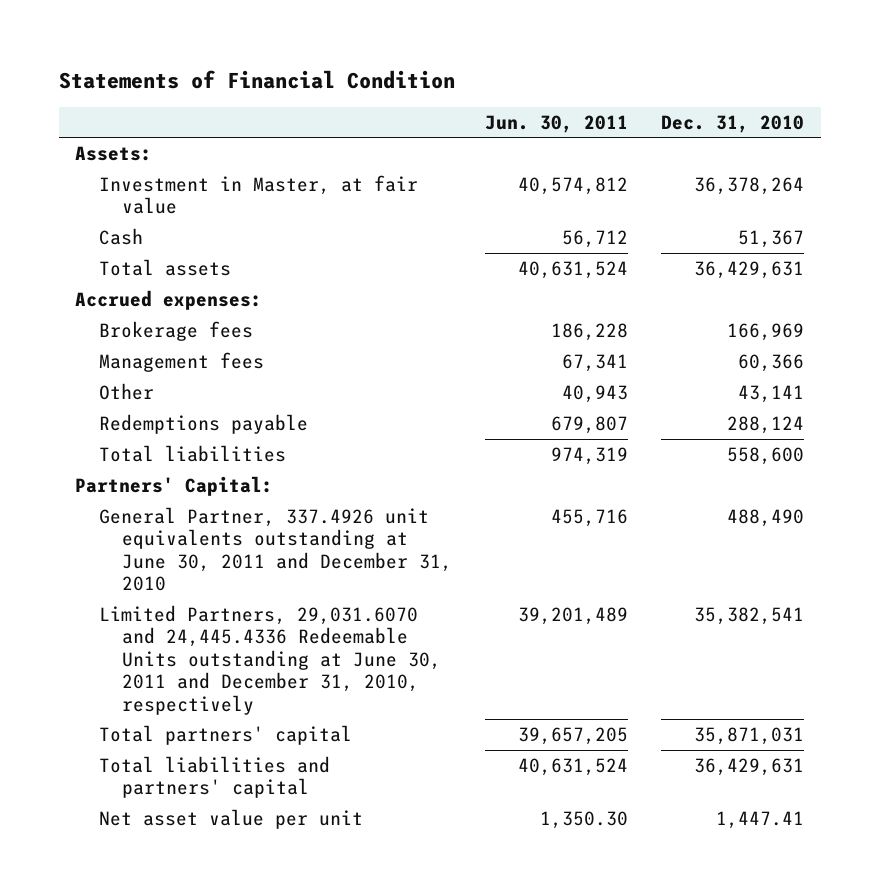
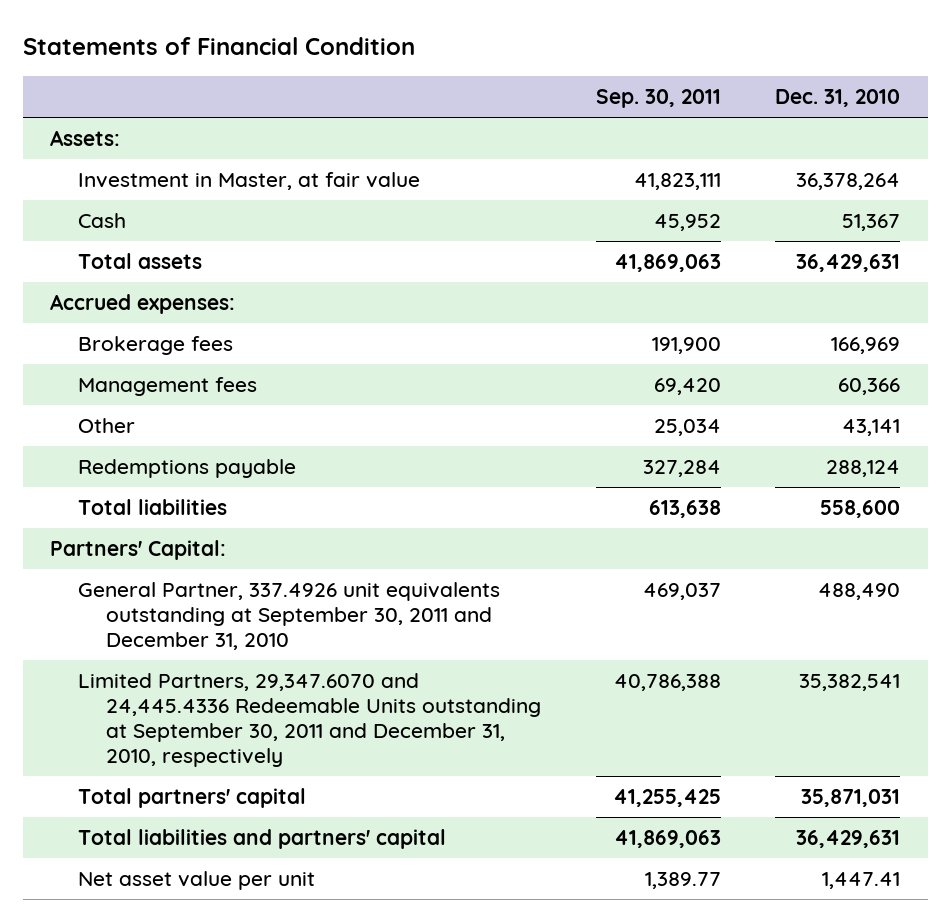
[485,114,629,133] Jun. 30, 2011 -> none
none -> [595,89,721,109] Sep. 30, 2011
[98,506,453,592] General Partner, 337.4926 unit equivalents outstanding at June 30, 2011 and December 31, 2010 -> [78,581,501,651] General Partner, 337.4926 unit equivalents outstanding at September 30, 2011 and December 31, 2010
[98,604,442,715] Limited Partners, 29,031.6070 and 24,445.4336 Redeemable Units outstanding at June 30, 2011 and December 31, 2010, respectively -> [78,672,542,768] Limited Partners, 29,347.6070 and 24,445.4336 Redeemable Units outstanding at September 30, 2011 and December 31, 2010, respectively

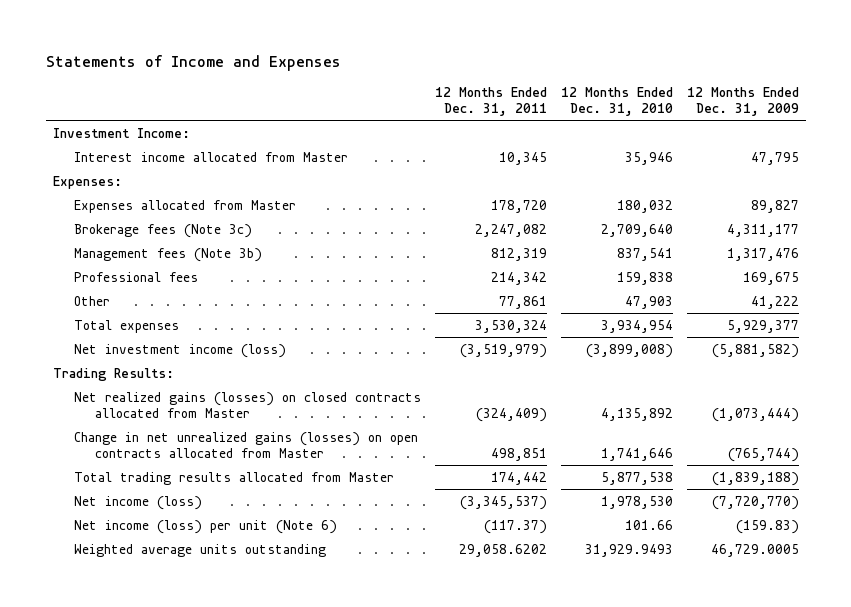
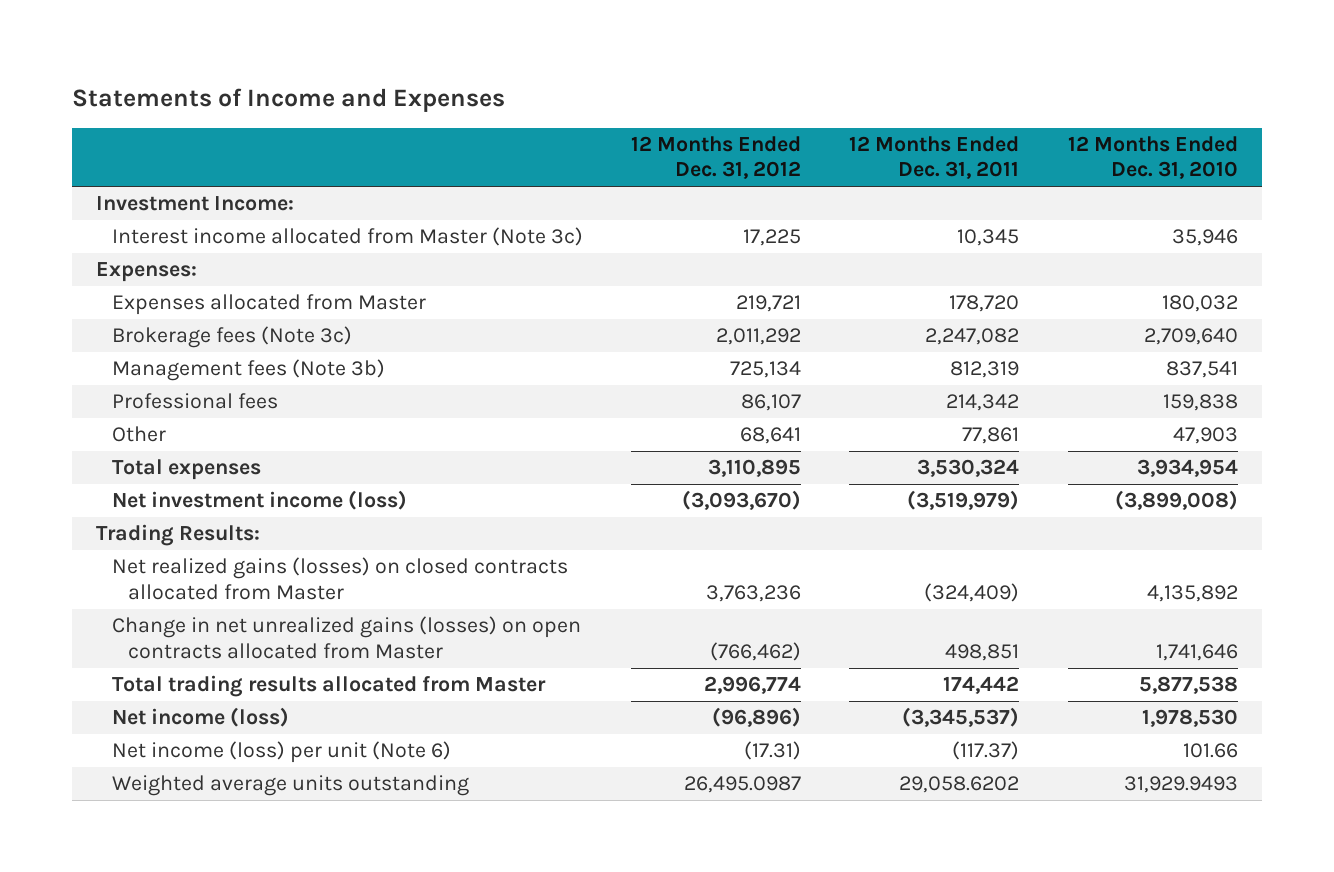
[686,87,799,117] 12 Months Ended Dec. 31, 2009 -> none
none -> [631,136,802,180] 12 Months Ended Dec. 31, 2012
[73,151,348,162] Interest income allocated from Master -> [112,227,584,247] Interest income allocated from Master (Note 3c)

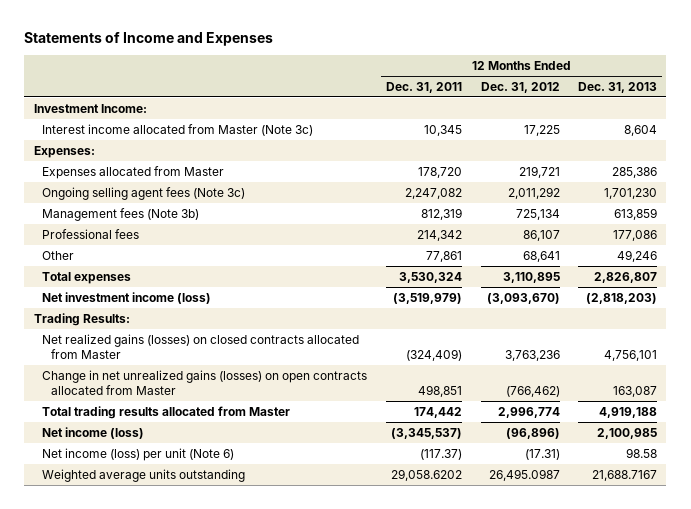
[1067,136,1238,180] 12 Months Ended Dec. 31, 2010 -> none
none -> [578,81,658,93] Dec. 31, 2013
[112,326,353,349] Brokerage fees (Note 3c) -> [42,186,246,200] Ongoing selling agent fees (Note 3c)

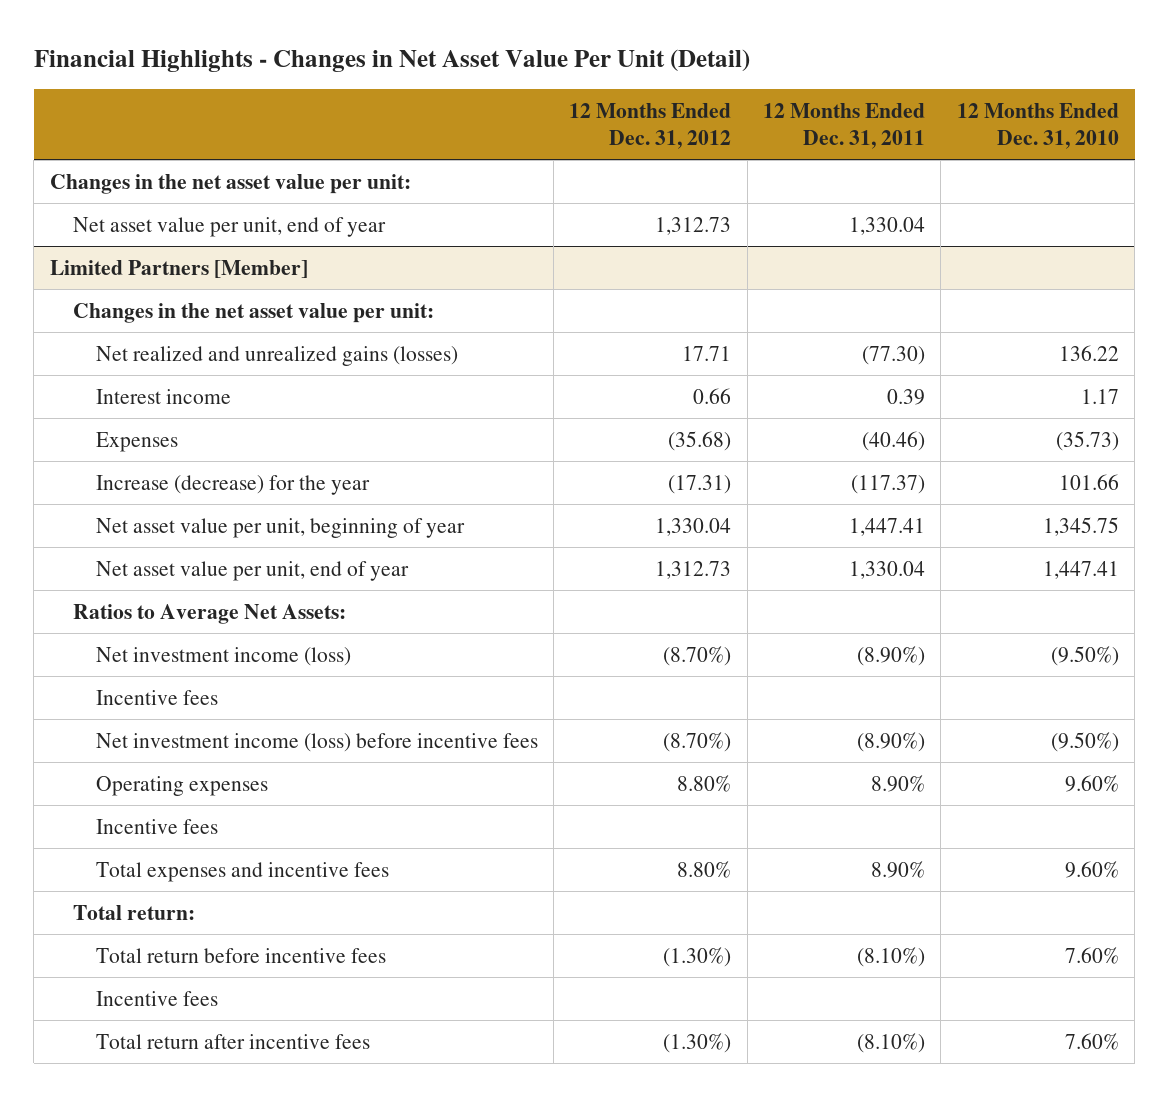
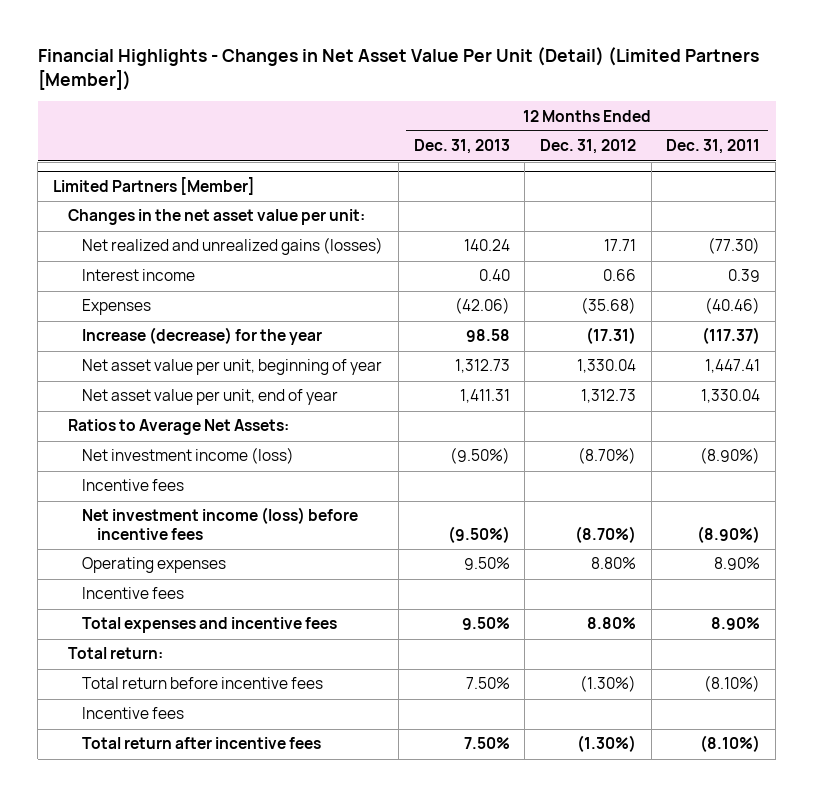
[33,49,750,73] Financial Highlights - Changes in Net Asset Value Per Unit (Detail) -> [37,46,759,90] Financial Highlights - Changes in Net Asset Value Per Unit (Detail) (Limited Partners [Member])
[956,102,1119,149] 12 Months Ended Dec. 31, 2010 -> none
none -> [413,139,510,155] Dec. 31, 2013
[49,173,411,194] Changes in the net asset value per unit: -> none
[72,216,386,237] Net asset value per unit, end of year -> none

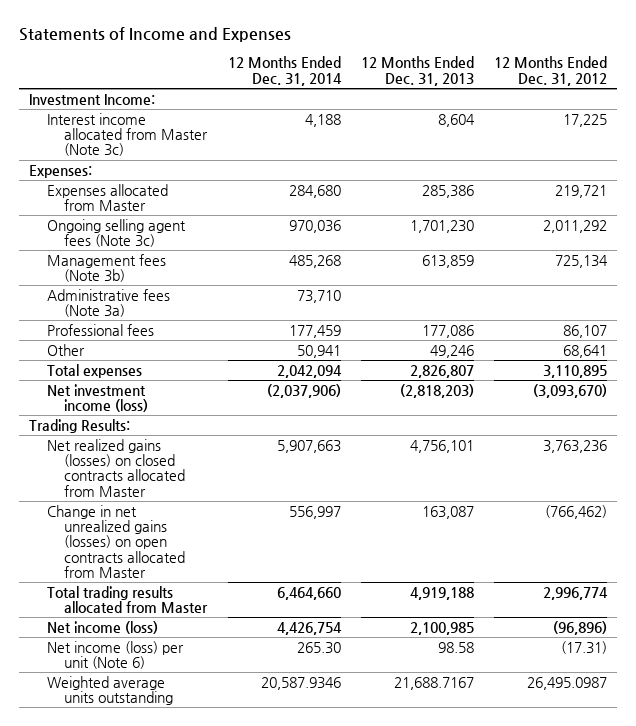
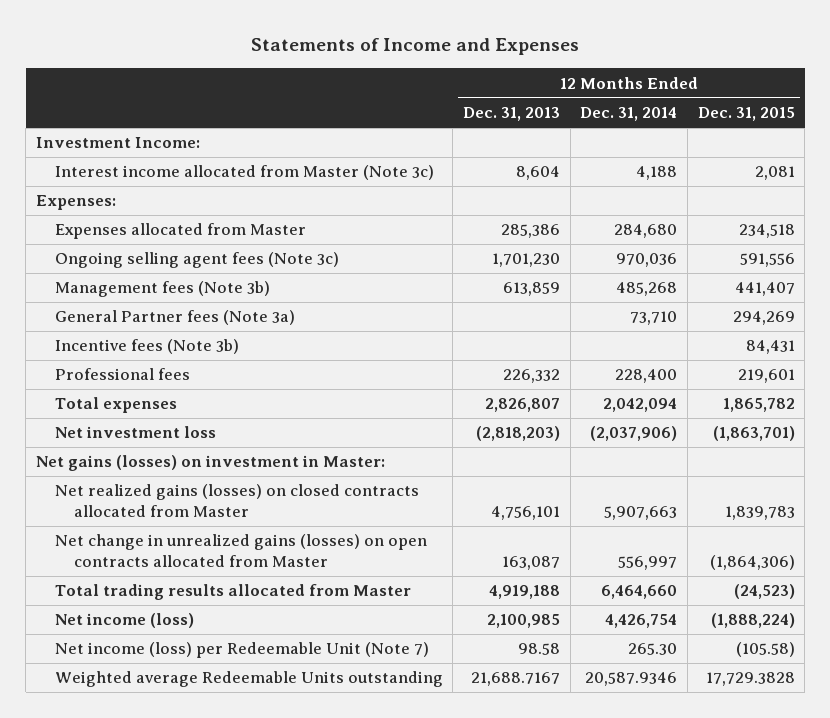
[494,56,608,86] 12 Months Ended Dec. 31, 2012 -> none
none -> [697,107,795,122] Dec. 31, 2015
[46,343,85,356] Other -> none
[46,288,170,317] Administrative fees (Note 3a) -> [54,310,295,326] General Partner fees (Note 3a)
none -> [54,339,239,355] Incentive fees (Note 3b)
[288,324,341,338] 177,459 -> [615,369,678,384] 228,400
[421,324,474,338] 177,086 -> [503,369,561,384] 226,332
[28,418,130,433] Trading Results: -> none
[46,383,149,412] Net investment income (loss) -> [54,426,216,439] Net investment loss
none -> [35,455,385,472] Net gains (losses) on investment in Master:
[46,504,186,578] Change in net unrealized gains (losses) on open contracts allocated from Master -> [54,534,427,567] Net change in unrealized gains (losses) on open contracts allocated from Master
[46,640,184,669] Net income (loss) per unit (Note 6) -> [54,642,429,659] Net income (loss) per Redeemable Unit (Note 7)
[46,675,174,705] Weighted average units outstanding -> [54,671,443,688] Weighted average Redeemable Units outstanding

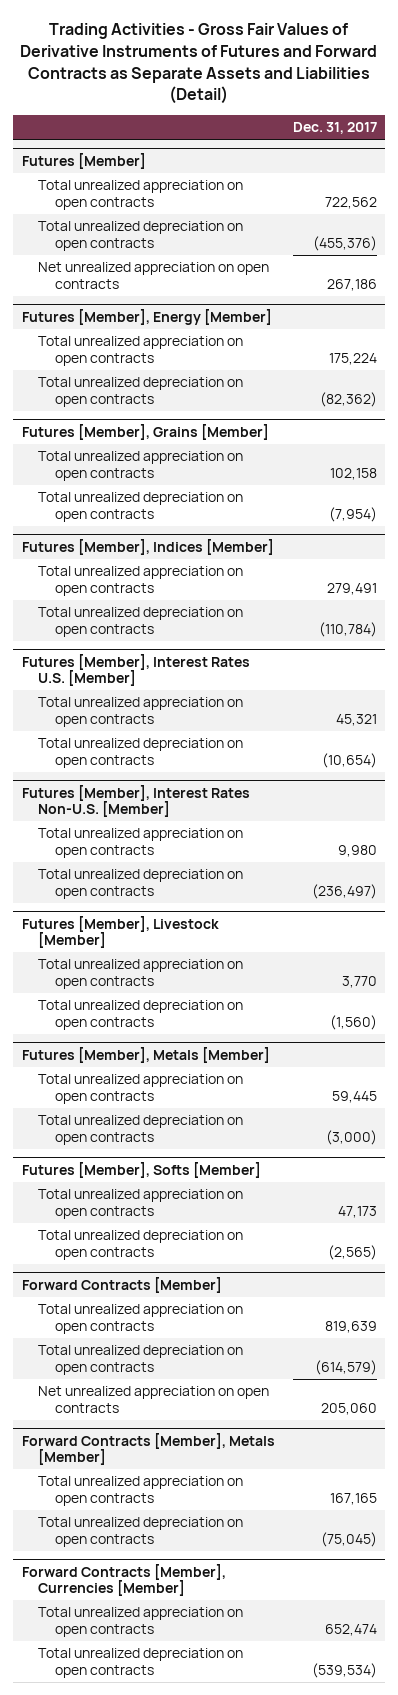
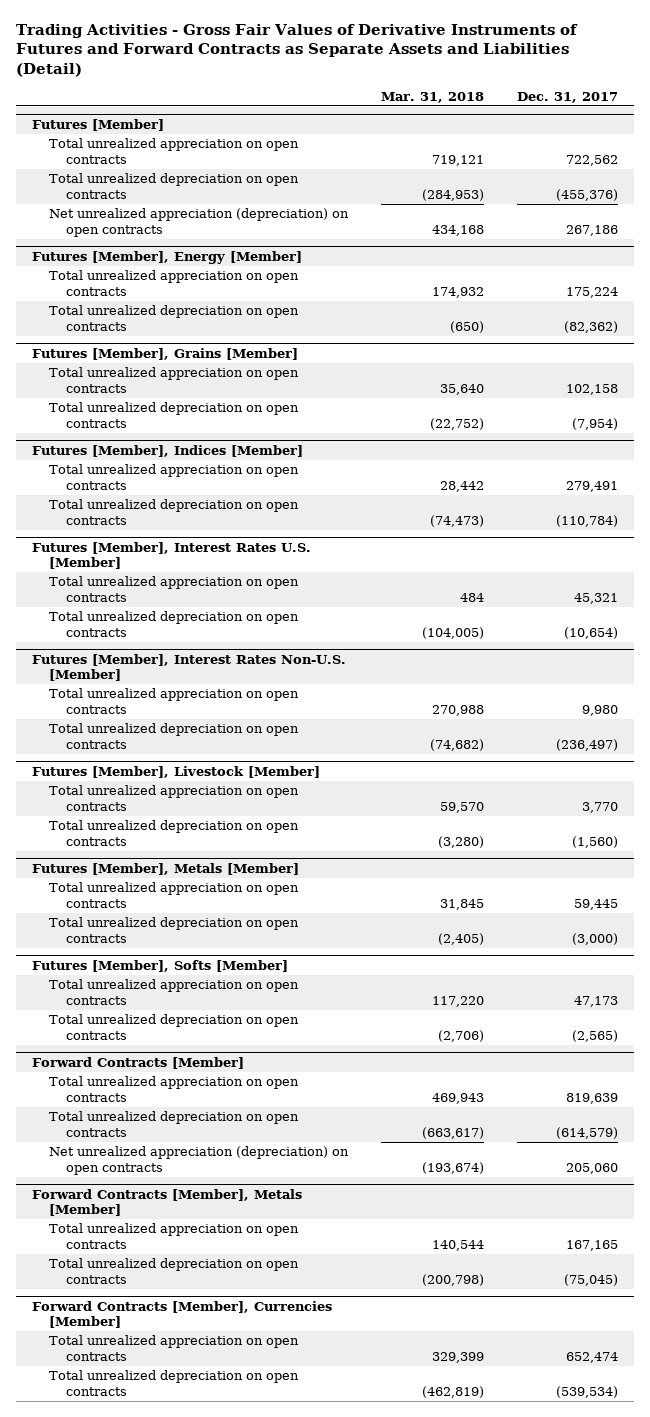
none -> [380,91,484,103] Mar. 31, 2018
[38,262,270,289] Net unrealized appreciation on open contracts -> [49,208,350,237] Net unrealized appreciation (depreciation) on open contracts
[38,1386,270,1413] Net unrealized appreciation on open contracts -> [49,1146,350,1175] Net unrealized appreciation (depreciation) on open contracts

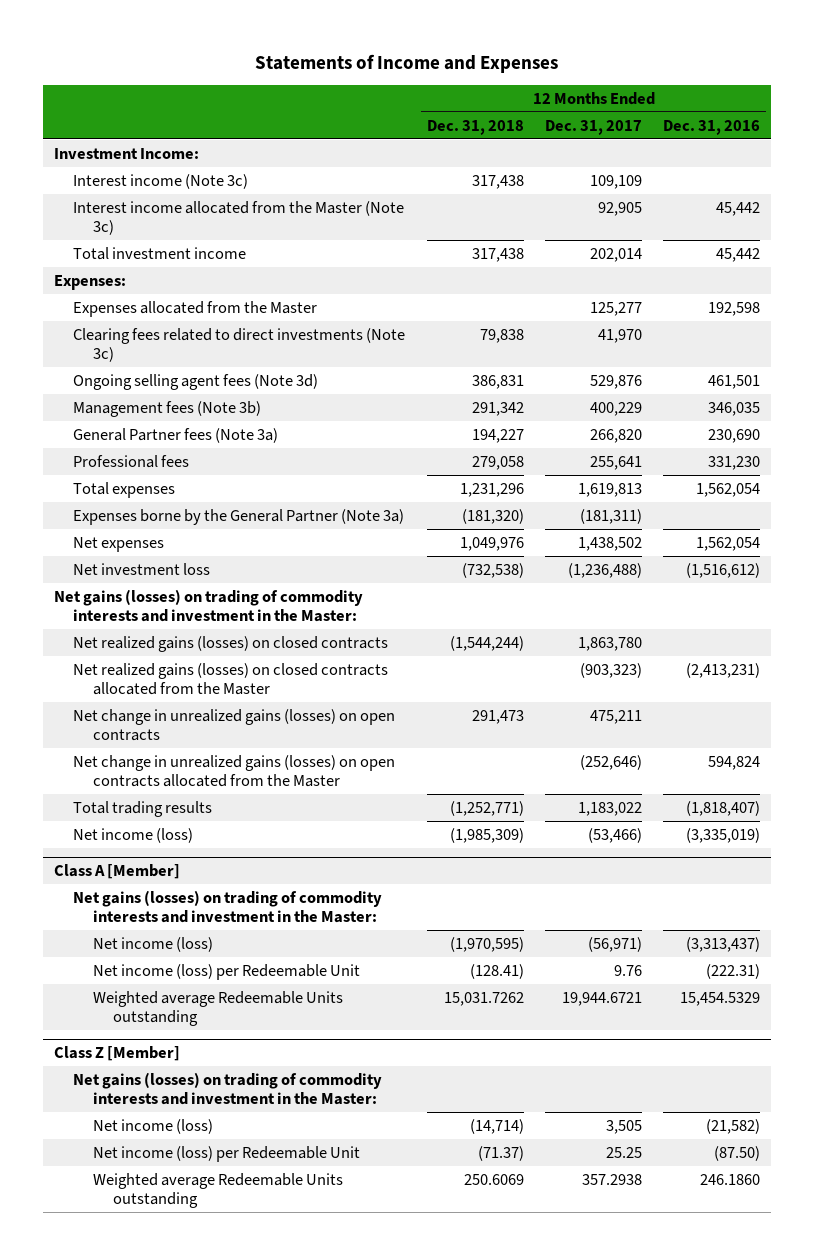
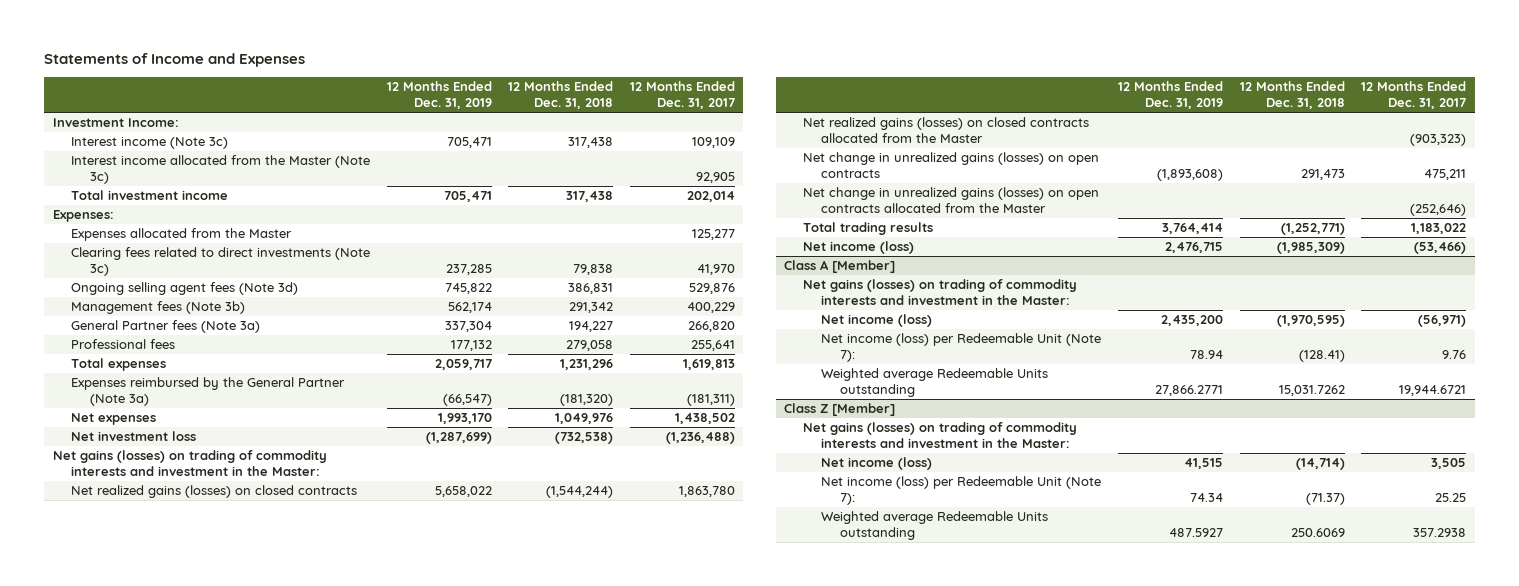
[663,119,761,135] Dec. 31, 2016 -> none
none -> [386,81,492,109] 12 Months Ended Dec. 31, 2019
[73,508,405,525] Expenses borne by the General Partner (Note 3a) -> [71,377,346,406] Expenses reimbursed by the General Partner (Note 3a)
[93,963,361,980] Net income (loss) per Redeemable Unit -> [821,333,1102,362] Net income (loss) per Redeemable Unit (Note 7):
[93,1145,361,1162] Net income (loss) per Redeemable Unit -> [821,476,1102,505] Net income (loss) per Redeemable Unit (Note 7):

